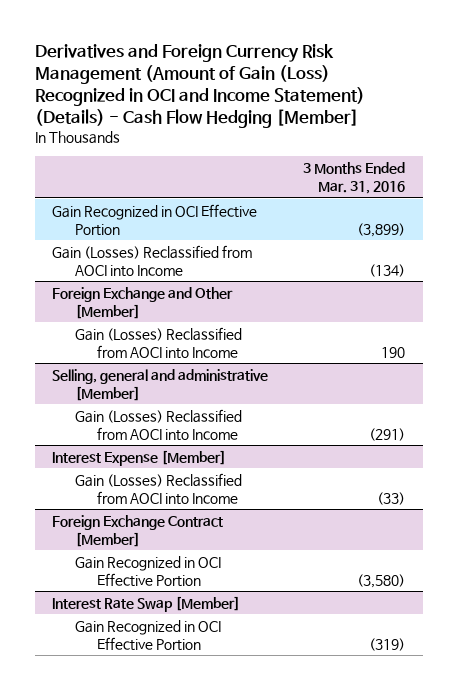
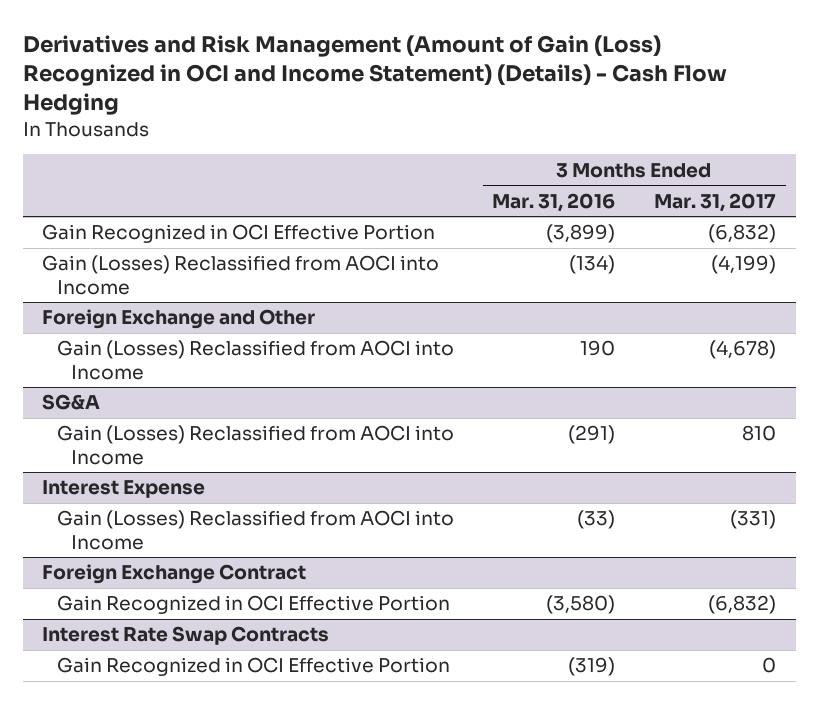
[34,43,365,128] Derivatives and Foreign Currency Risk Management (Amount of Gain (Loss) Recognized in OCI and Income Statement) (Details) - Cash Flow Hedging [Member] -> [22,34,727,116] Derivatives and Risk Management (Amount of Gain (Loss) Recognized in OCI and Income Statement) (Details) - Cash Flow Hedging
none -> [654,192,777,212] Mar. 31, 2017
[52,286,234,319] Foreign Exchange and Other [Member] -> [41,309,315,330] Foreign Exchange and Other
[52,368,269,401] Selling, general and administrative [Member] -> [41,394,100,411] SG&A
[52,449,227,466] Interest Expense [Member] -> [41,480,205,499] Interest Expense
[52,514,224,547] Foreign Exchange Contract [Member] -> [41,564,306,585] Foreign Exchange Contract
[52,595,241,612] Interest Rate Swap [Member] -> [41,626,329,646] Interest Rate Swap Contracts

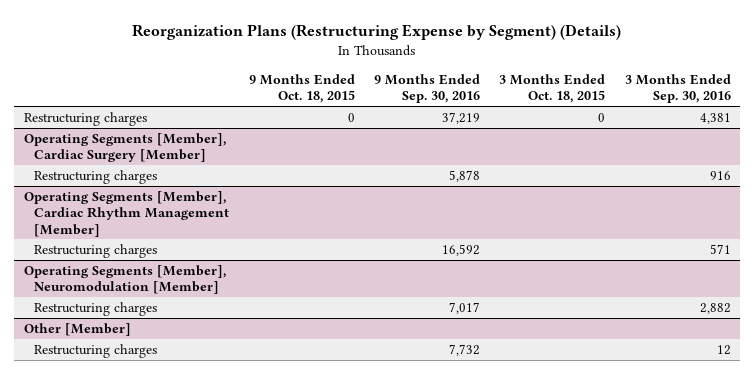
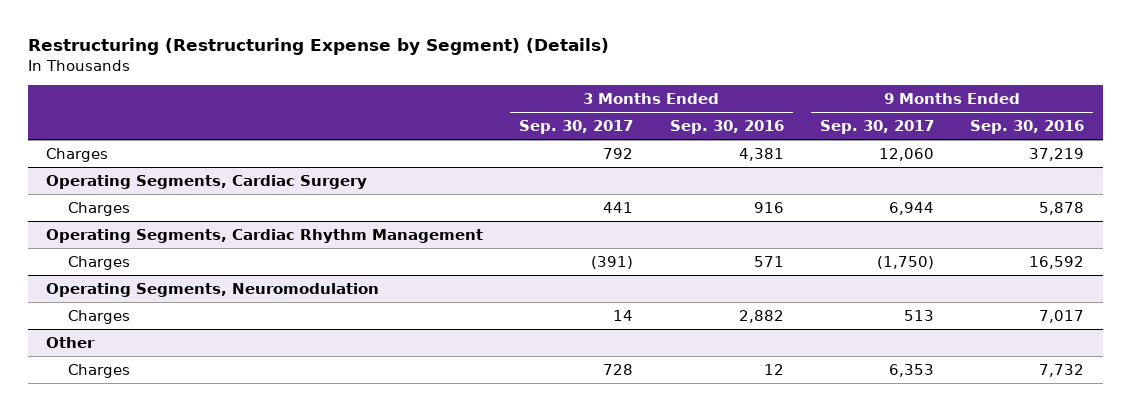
[132,23,622,40] Reorganization Plans (Restructuring Expense by Segment) (Details) -> [27,37,609,55] Restructuring (Restructuring Expense by Segment) (Details)
[248,73,355,104] 9 Months Ended Oct. 18, 2015 -> none
[499,73,606,104] 3 Months Ended Oct. 18, 2015 -> none
none -> [519,120,634,135] Sep. 30, 2017
none -> [819,120,934,135] Sep. 30, 2017
[23,111,147,126] Restructuring charges -> [45,147,108,162] Charges
[23,132,226,163] Operating Segments [Member], Cardiac Surgery [Member] -> [45,174,367,189] Operating Segments, Cardiac Surgery
[34,169,158,184] Restructuring charges -> [68,201,131,216] Charges
[23,190,230,237] Operating Segments [Member], Cardiac Rhythm Management [Member] -> [45,228,483,243] Operating Segments, Cardiac Rhythm Management
[34,243,158,258] Restructuring charges -> [68,255,131,270] Charges
[23,264,226,295] Operating Segments [Member], Neuromodulation [Member] -> [45,282,379,297] Operating Segments, Neuromodulation
[34,301,158,316] Restructuring charges -> [68,309,131,324] Charges
[23,322,131,336] Other [Member] -> [45,336,95,348] Other
[34,343,158,358] Restructuring charges -> [68,363,131,378] Charges

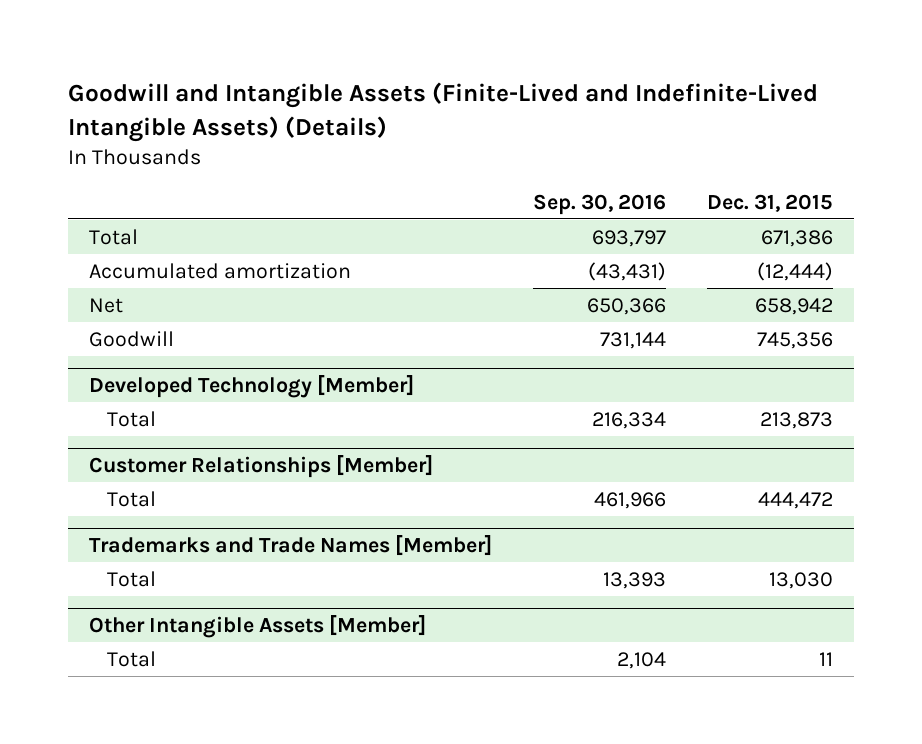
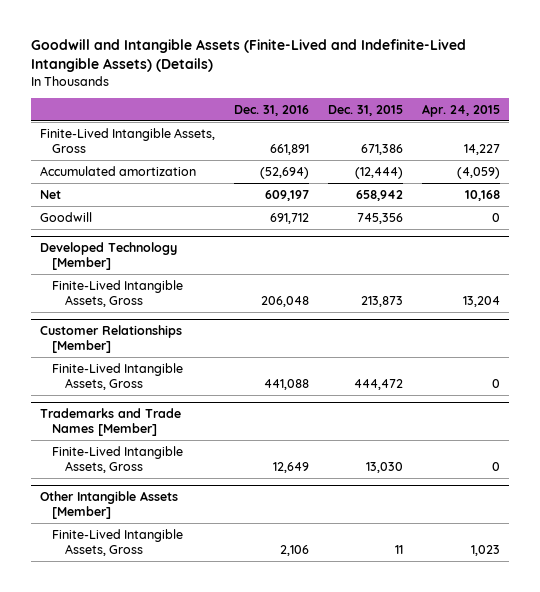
[533,193,667,215] Sep. 30, 2016 -> none
none -> [233,104,309,116] Dec. 31, 2016
none -> [421,103,500,117] Apr. 24, 2015
[88,228,138,245] Total -> [40,127,216,153] Finite-Lived Intangible Assets, Gross
[107,410,157,427] Total -> [52,279,184,307] Finite-Lived Intangible Assets, Gross
[107,490,157,507] Total -> [52,362,184,390] Finite-Lived Intangible Assets, Gross
[107,570,157,587] Total -> [52,445,184,473] Finite-Lived Intangible Assets, Gross
[107,650,157,667] Total -> [52,528,184,556] Finite-Lived Intangible Assets, Gross

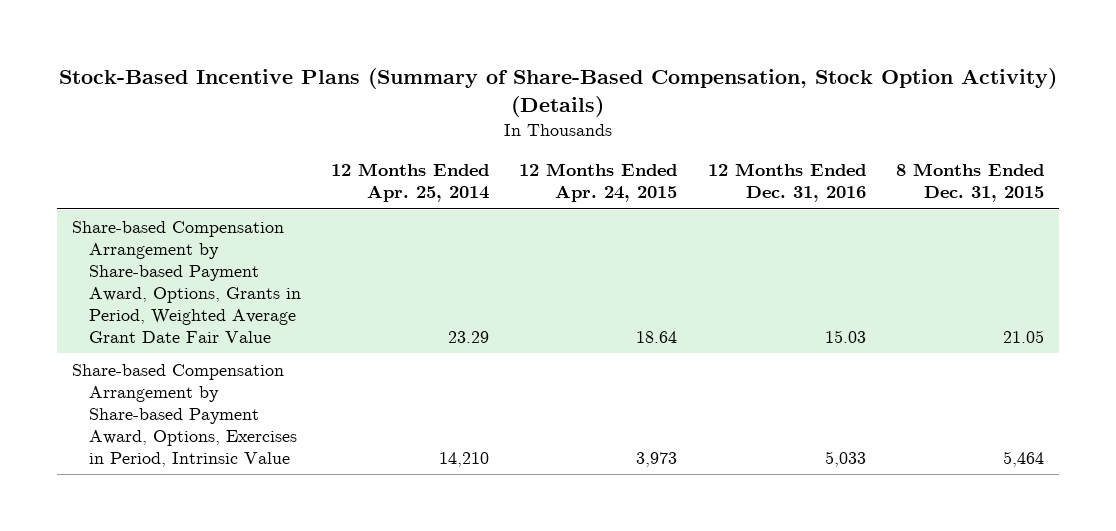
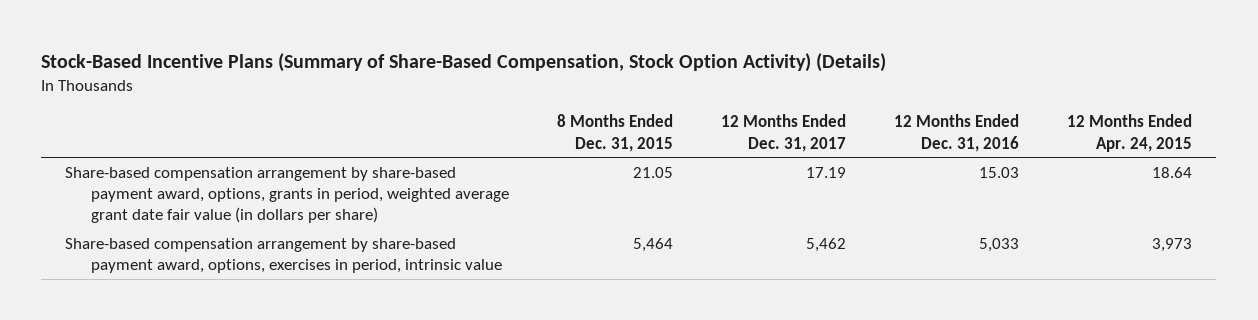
[331,163,490,203] 12 Months Ended Apr. 25, 2014 -> none
none -> [720,114,846,152] 12 Months Ended Dec. 31, 2017
[72,220,302,343] Share-based Compensation Arrangement by Share-based Payment Award, Options, Grants in Period, Weighted Average Grant Date Fair Value -> [65,166,509,224] Share-based compensation arrangement by share-based payment award, options, grants in period, weighted average grant date fair value (in dollars per share)
[72,363,298,467] Share-based Compensation Arrangement by Share-based Payment Award, Options, Exercises in Period, Intrinsic Value -> [65,237,502,273] Share-based compensation arrangement by share-based payment award, options, exercises in period, intrinsic value

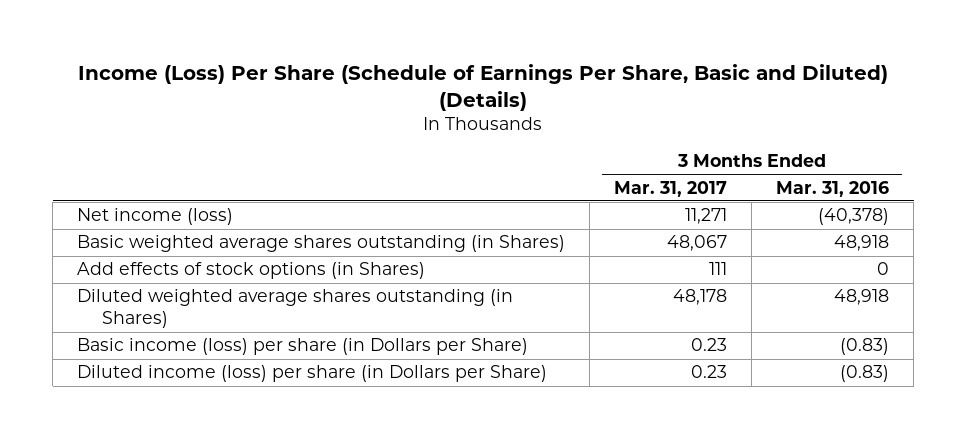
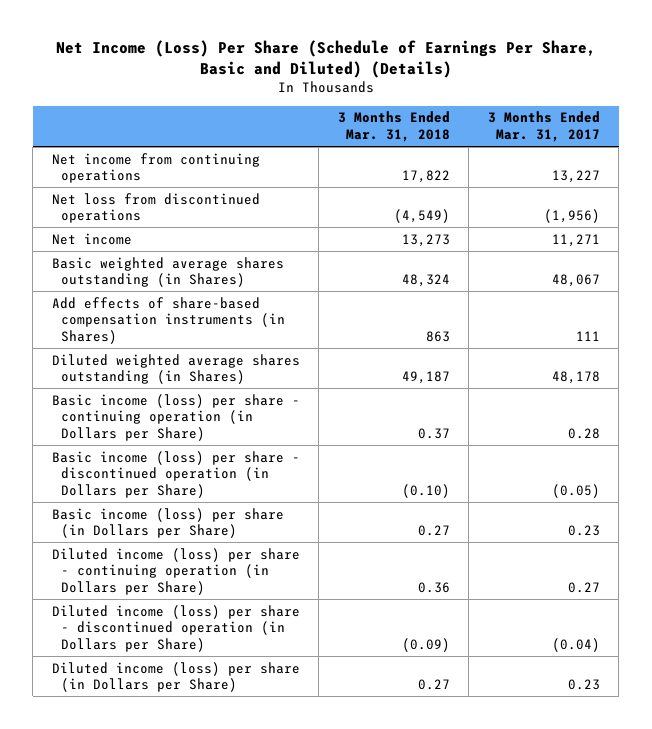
[78,63,889,111] Income (Loss) Per Share (Schedule of Earnings Per Share, Basic and Diluted) (Details) -> [55,40,596,79] Net Income (Loss) Per Share (Schedule of Earnings Per Share, Basic and Diluted) (Details)
[776,180,890,197] Mar. 31, 2016 -> none
none -> [337,111,450,142] 3 Months Ended Mar. 31, 2018
none -> [51,152,260,184] Net income from continuing operations
none -> [51,192,260,224] Net loss from discontinued operations
[77,208,234,226] Net income (loss) -> [51,232,132,245] Net income
[77,262,426,280] Add effects of stock options (in Shares) -> [51,296,286,344] Add effects of share-based compensation instruments (in Shares)
none -> [51,393,300,441] Basic income (loss) per share - continuing operation (in Dollars per Share)
none -> [51,450,300,498] Basic income (loss) per share - discontinued operation (in Dollars per Share)
none -> [51,547,300,595] Diluted income (loss) per share - continuing operation (in Dollars per Share)
none -> [51,604,300,652] Diluted income (loss) per share - discontinued operation (in Dollars per Share)

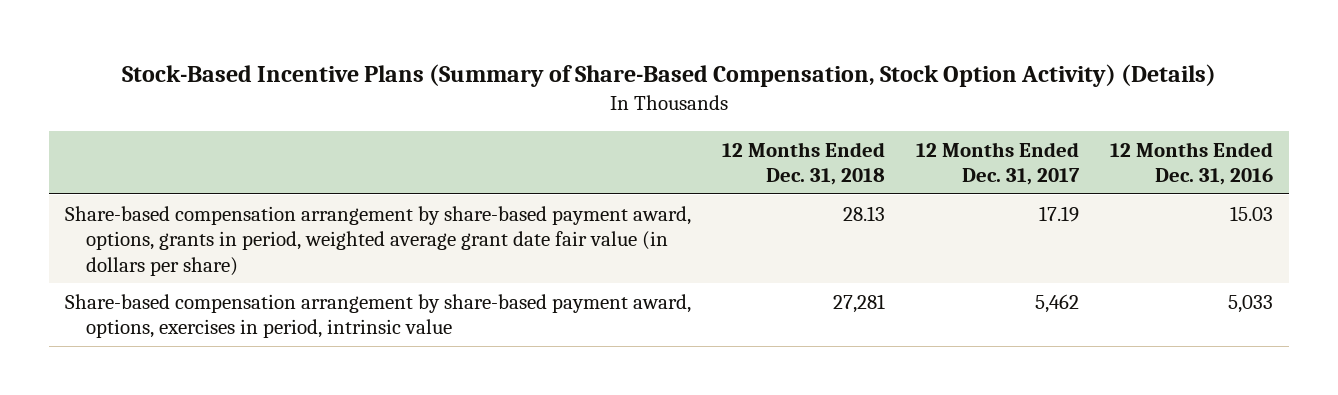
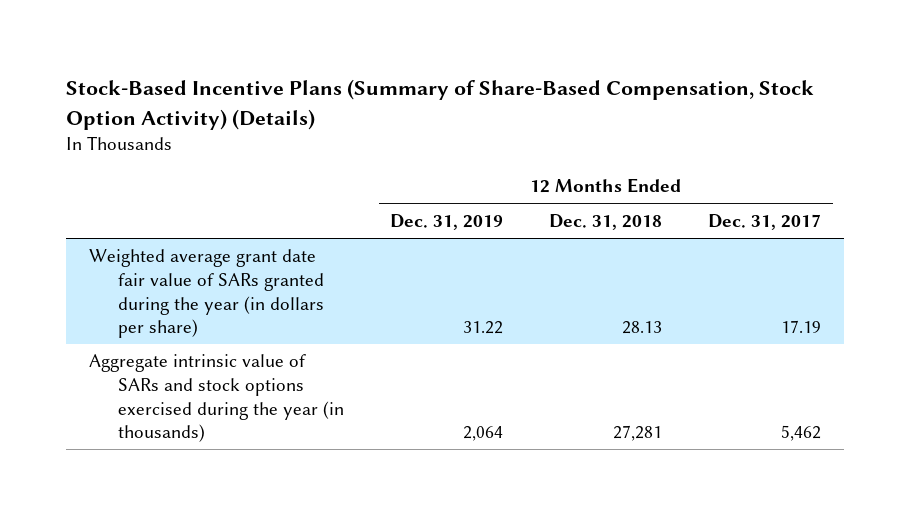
[1110,141,1274,186] 12 Months Ended Dec. 31, 2016 -> none
none -> [390,213,504,230] Dec. 31, 2019
[64,205,691,276] Share-based compensation arrangement by share-based payment award, options, grants in period, weighted average grant date fair value (in dollars per share) -> [88,249,325,339] Weighted average grant date fair value of SARs granted during the year (in dollars per share)
[64,293,691,339] Share-based compensation arrangement by share-based payment award, options, exercises in period, intrinsic value -> [88,354,345,443] Aggregate intrinsic value of SARs and stock options exercised during the year (in thousands)

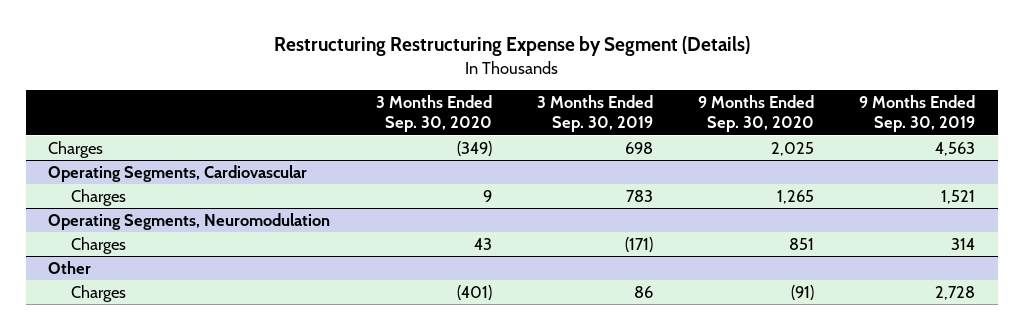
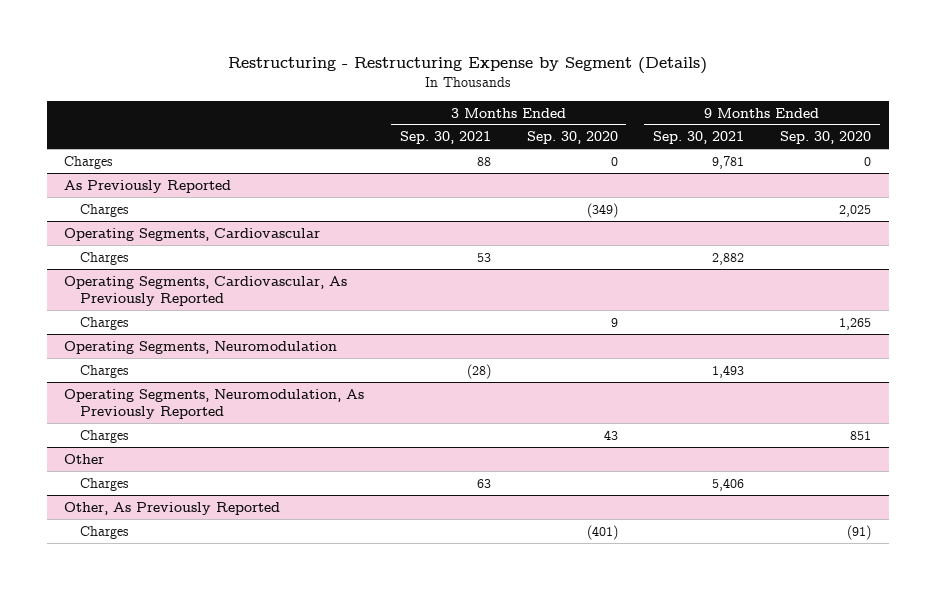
[273,36,750,57] Restructuring Restructuring Expense by Segment (Details) -> [227,57,707,75] Restructuring - Restructuring Expense by Segment (Details)
[536,95,653,133] 3 Months Ended Sep. 30, 2019 -> none
[859,95,976,133] 9 Months Ended Sep. 30, 2019 -> none
none -> [399,131,491,145] Sep. 30, 2021
none -> [653,131,745,145] Sep. 30, 2021
none -> [64,155,114,169] Charges
none -> [64,179,232,193] As Previously Reported
none -> [79,251,129,265] Charges
none -> [64,275,348,307] Operating Segments, Cardiovascular, As Previously Reported
none -> [79,364,129,378] Charges
none -> [64,388,365,420] Operating Segments, Neuromodulation, As Previously Reported
none -> [79,477,129,491] Charges
none -> [64,501,281,515] Other, As Previously Reported

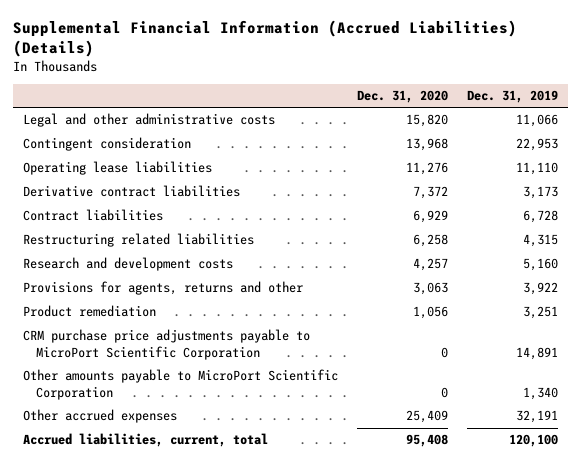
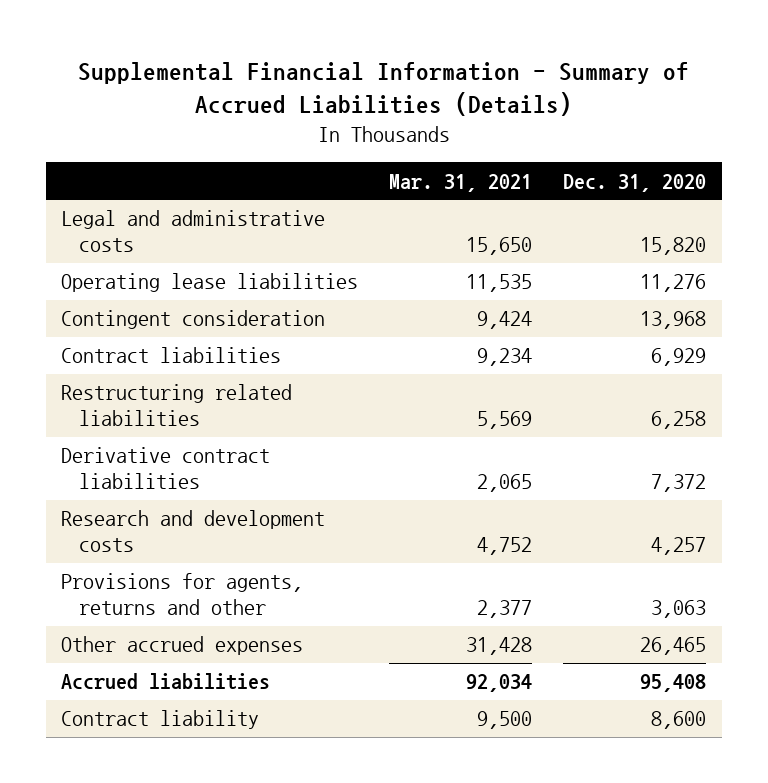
[13,20,518,58] Supplemental Financial Information (Accrued Liabilities) (Details) -> [77,61,689,117] Supplemental Financial Information - Summary of Accrued Liabilities (Details)
[467,90,559,104] Dec. 31, 2019 -> none
none -> [389,173,533,192] Mar. 31, 2021
[22,113,275,128] Legal and other administrative costs -> [61,210,326,253] Legal and administrative costs
[22,137,191,152] Contingent consideration -> [61,310,326,330] Contingent consideration
[22,185,240,198] Derivative contract liabilities -> [61,447,271,490] Derivative contract liabilities
[22,305,156,318] Product remediation -> none
[22,329,310,360] CRM purchase price adjustments payable to MicroPort Scientific Corporation -> none
[22,369,338,400] Other amounts payable to MicroPort Scientific Corporation -> none
[406,410,449,424] 25,409 -> [640,637,707,656] 26,465
[22,433,268,448] Accrued liabilities, current, total -> [61,673,271,691] Accrued liabilities
none -> [61,710,260,730] Contract liability

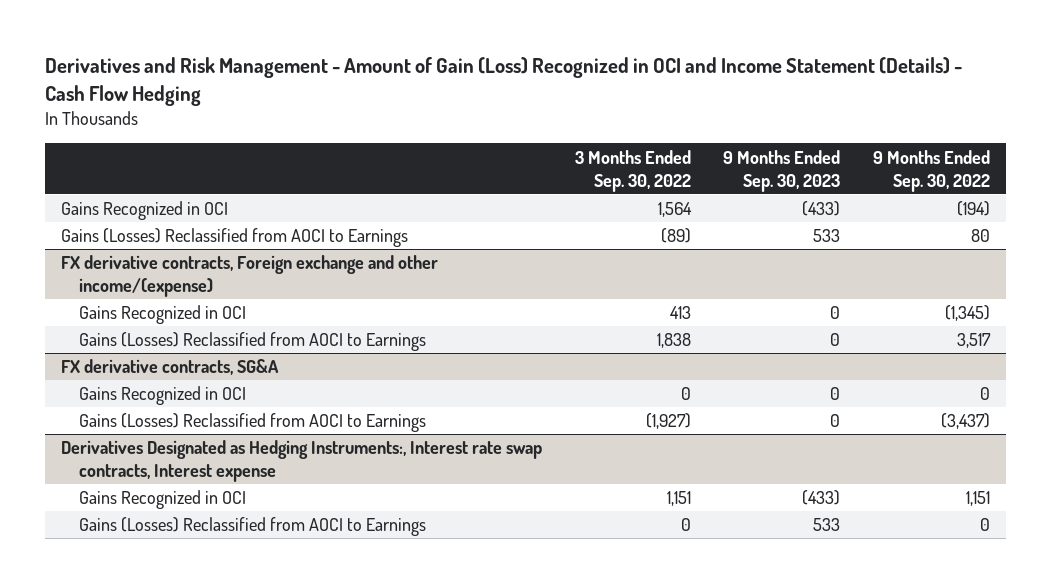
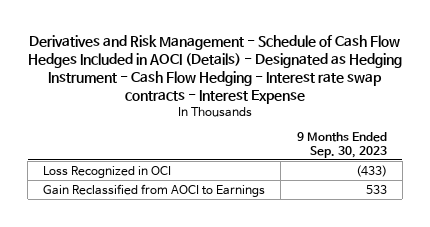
[45,57,963,107] Derivatives and Risk Management - Amount of Gain (Loss) Recognized in OCI and Income Statement (Details) - Cash Flow Hedging -> [27,34,402,105] Derivatives and Risk Management - Schedule of Cash Flow Hedges Included in AOCI (Details) - Designated as Hedging Instrument - Cash Flow Hedging - Interest rate swap contracts - Interest Expense
[574,149,691,192] 3 Months Ended Sep. 30, 2022 -> none
[872,149,990,192] 9 Months Ended Sep. 30, 2022 -> none
[61,255,439,298] FX derivative contracts, Foreign exchange and other income/(expense) -> none
[79,305,247,325] Gains Recognized in OCI -> none
[79,332,427,352] Gains (Losses) Reclassified from AOCI to Earnings -> none
[61,359,280,376] FX derivative contracts, SG&A -> none
[79,386,247,406] Gains Recognized in OCI -> none
[79,413,427,433] Gains (Losses) Reclassified from AOCI to Earnings -> none
[61,440,543,483] Derivatives Designated as Hedging Instruments:, Interest rate swap contracts, Interest expense -> none
[79,490,247,510] Gains Recognized in OCI -> none
[79,517,427,537] Gains (Losses) Reclassified from AOCI to Earnings -> none
[61,201,229,221] Gains Recognized in OCI -> [43,165,172,178] Loss Recognized in OCI
[61,228,409,248] Gains (Losses) Reclassified from AOCI to Earnings -> [43,183,266,197] Gain Reclassified from AOCI to Earnings

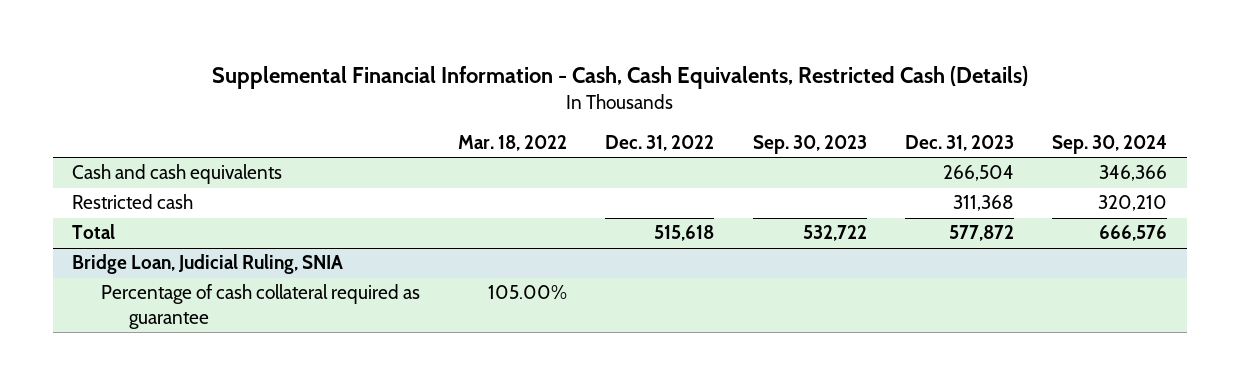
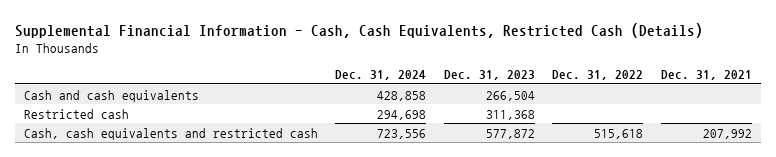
[458,135,568,152] Mar. 18, 2022 -> none
[752,135,867,155] Sep. 30, 2023 -> none
[1052,135,1168,155] Sep. 30, 2024 -> none
none -> [335,69,427,80] Dec. 31, 2024
none -> [660,69,752,80] Dec. 31, 2021
[72,254,344,275] Bridge Loan, Judicial Ruling, SNIA -> none
[100,284,420,329] Percentage of cash collateral required as guarantee -> none
[72,224,116,240] Total -> [23,127,318,140] Cash, cash equivalents and restricted cash

